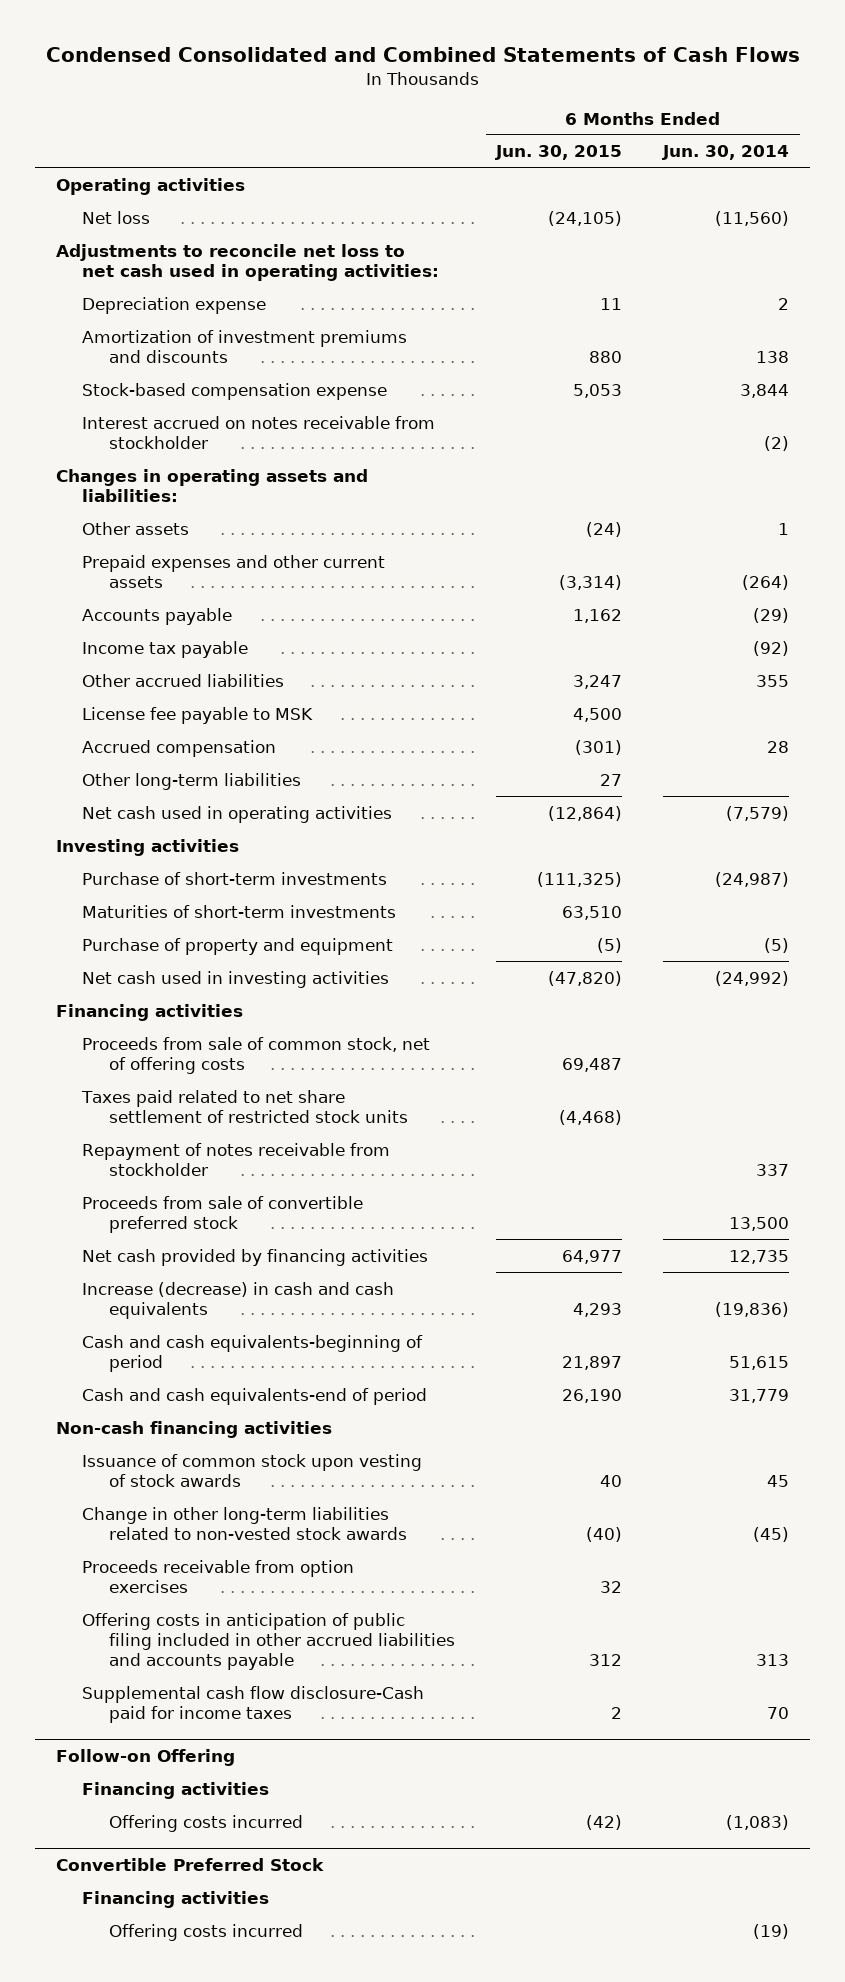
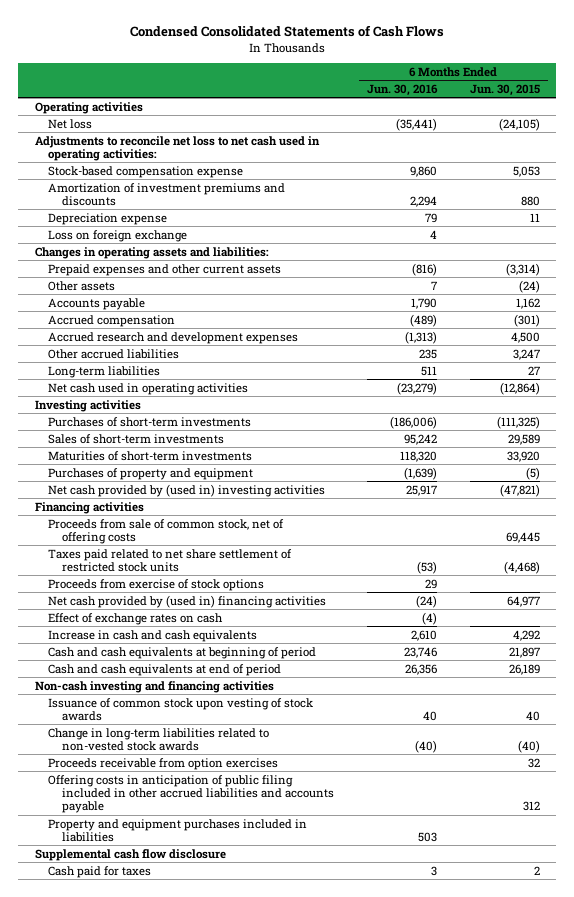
[45,46,800,62] Condensed Consolidated and Combined Statements of Cash Flows -> [130,25,445,38] Condensed Consolidated Statements of Cash Flows
[662,145,790,161] Jun. 30, 2014 -> none
none -> [367,83,439,96] Jun. 30, 2016
[82,415,436,449] Interest accrued on notes receivable from stockholder -> none
[82,329,408,363] Amortization of investment premiums and discounts -> [48,182,286,207] Amortization of investment premiums and discounts
[82,296,267,314] Depreciation expense -> [48,212,168,225] Depreciation expense
none -> [48,229,188,242] Loss on foreign exchange
[82,521,190,535] Other assets -> [48,280,116,291] Other assets
[82,640,249,658] Income tax payable -> none
[82,706,314,724] License fee payable to MSK -> none
none -> [48,331,299,344] Accrued research and development expenses
[82,673,285,687] Other accrued liabilities -> [48,348,180,359] Other accrued liabilities
[82,772,302,790] Other long-term liabilities -> [48,365,161,378] Long-term liabilities
[82,871,388,885] Purchase of short-term investments -> [48,416,252,427] Purchases of short-term investments
none -> [48,433,225,444] Sales of short-term investments
[561,905,622,920] 63,510 -> [506,450,540,462] 33,920
[82,937,394,955] Purchase of property and equipment -> [48,467,254,480] Purchases of property and equipment
[82,970,390,988] Net cash used in investing activities -> [48,483,326,497] Net cash provided by (used in) investing activities
[547,970,622,986] (47,820) -> [499,483,540,497] (47,821)
[561,1057,622,1072] 69,487 -> [505,532,540,544] 69,445
[82,1142,391,1176] Repayment of notes receivable from stockholder -> none
[82,1195,364,1233] Proceeds from sale of convertible preferred stock -> none
none -> [48,578,265,591] Proceeds from exercise of stock options
[82,1248,429,1266] Net cash provided by financing activities -> [48,594,327,608] Net cash provided by (used in) financing activities
none -> [48,612,224,625] Effect of exchange rates on cash
[82,1281,395,1319] Increase (decrease) in cash and cash equivalents -> [48,629,258,642] Increase in cash and cash equivalents
[572,1302,622,1317] 4,293 -> [512,629,540,641] 4,292
[82,1334,424,1372] Cash and cash equivalents-beginning of period -> [48,646,317,659] Cash and cash equivalents at beginning of period
[82,1387,428,1405] Cash and cash equivalents-end of period -> [48,663,282,676] Cash and cash equivalents at end of period
[561,1388,622,1403] 26,190 -> [508,663,540,675] 26,189
[55,1420,332,1438] Non-cash financing activities -> [34,680,274,693] Non-cash investing and financing activities
[82,1506,407,1540] Change in other long-term liabilities related to non-vested stock awards -> [48,727,270,752] Change in long-term liabilities related to non-vested stock awards
[55,1748,235,1766] Follow-on Offering -> none
[82,1781,270,1799] Financing activities -> none
[108,1814,303,1832] Offering costs incurred -> none
[55,1857,324,1871] Convertible Preferred Stock -> none
[82,1890,270,1908] Financing activities -> none
[108,1923,303,1941] Offering costs incurred -> none
none -> [48,818,308,843] Property and equipment purchases included in liabilities
none -> [34,848,226,861] Supplemental cash flow disclosure
[82,1685,425,1723] Supplemental cash flow disclosure-Cash paid for income taxes -> [48,865,152,878] Cash paid for taxes

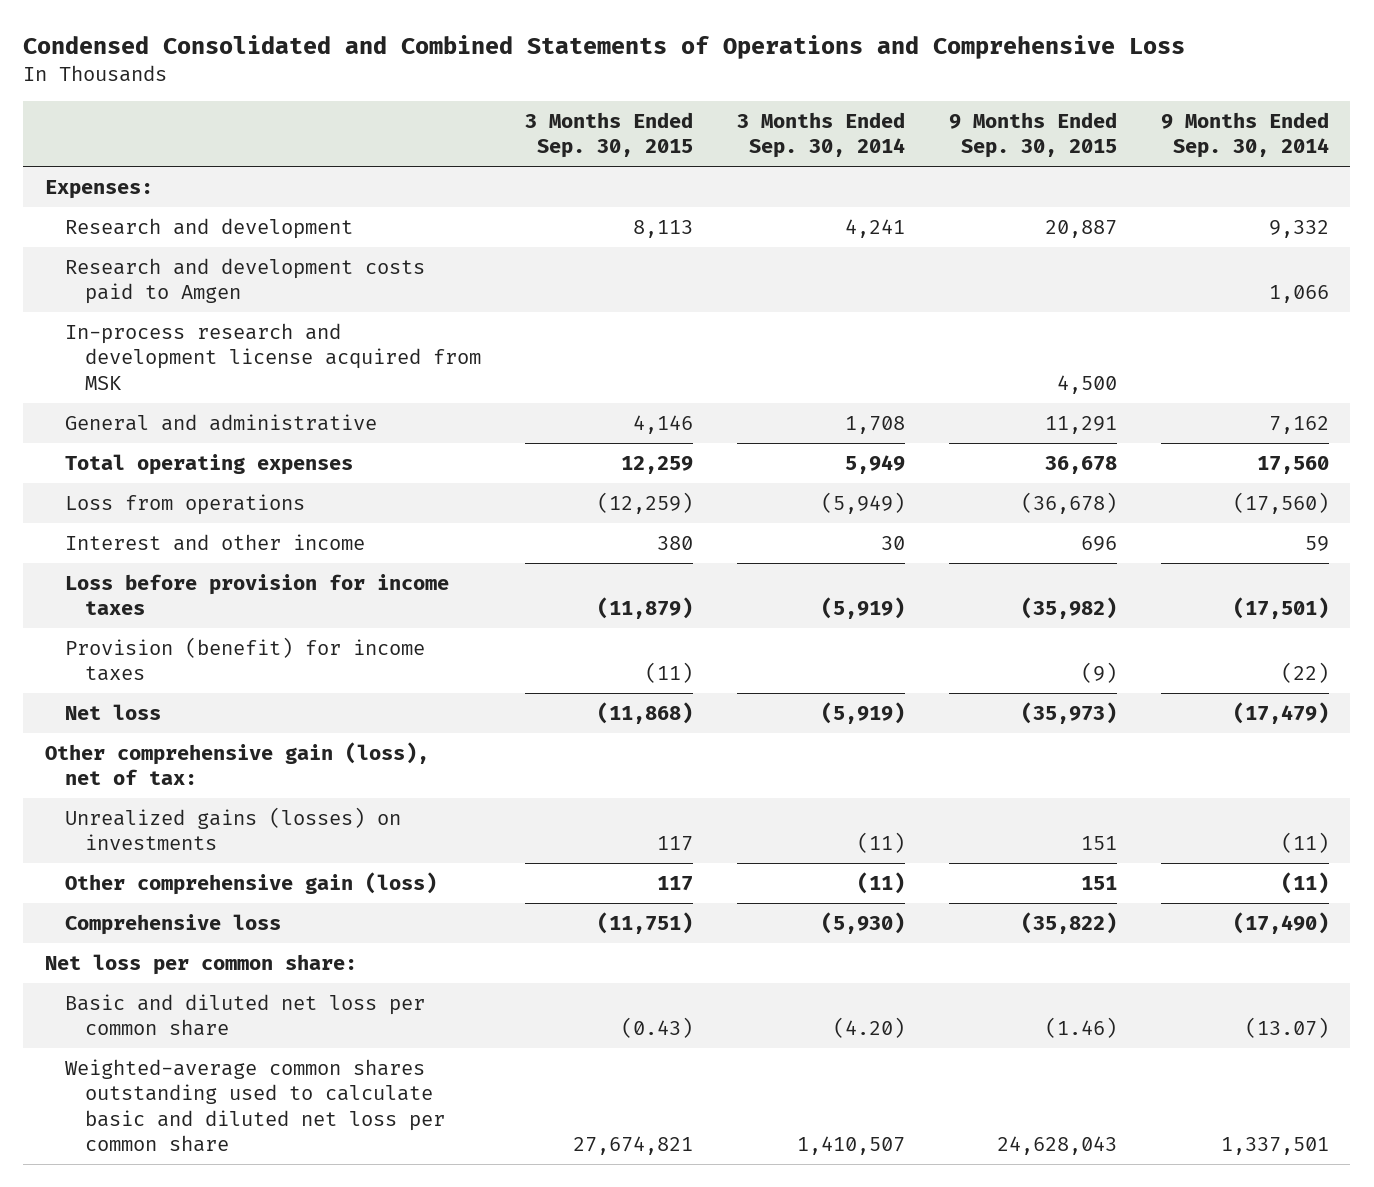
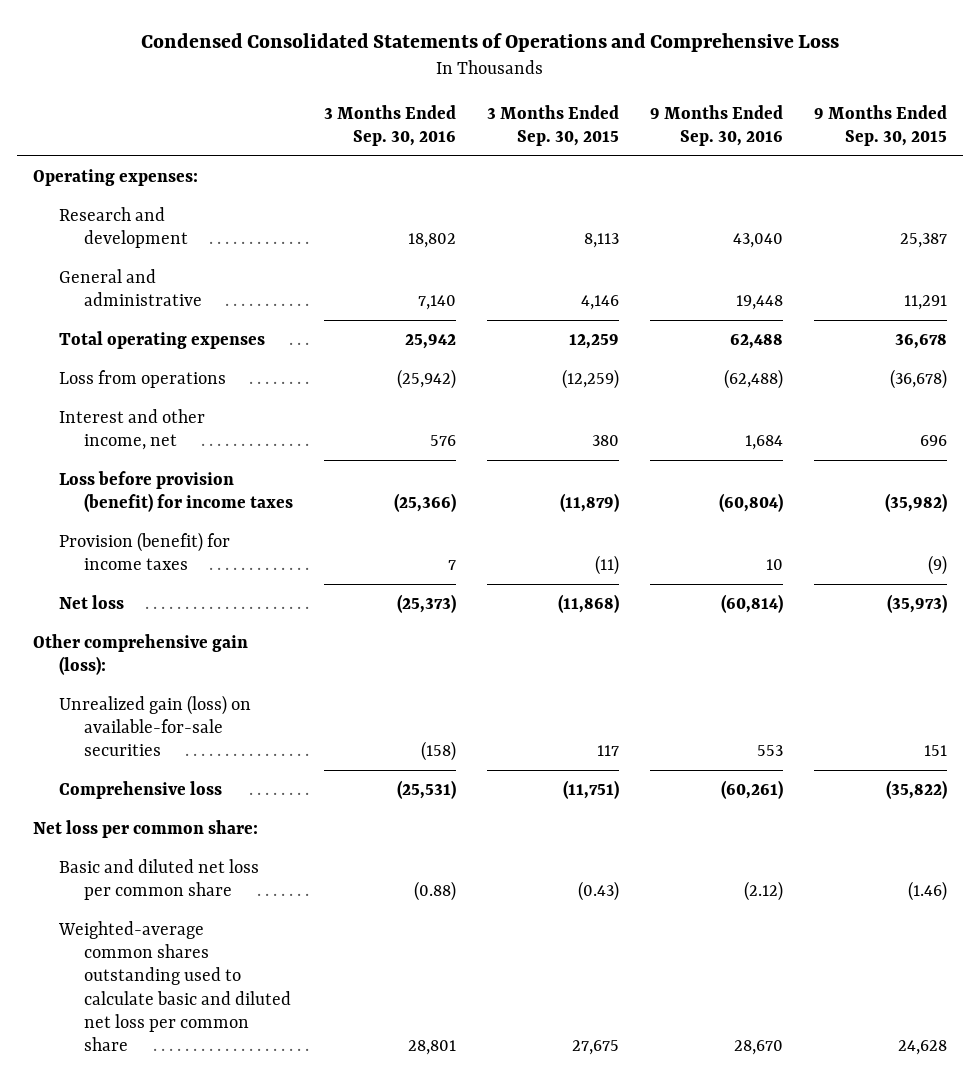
[23,35,1186,60] Condensed Consolidated and Combined Statements of Operations and Comprehensive Loss -> [141,32,840,52] Condensed Consolidated Statements of Operations and Comprehensive Loss
[736,111,905,159] 3 Months Ended Sep. 30, 2014 -> none
[1160,111,1329,159] 9 Months Ended Sep. 30, 2014 -> none
none -> [324,105,457,147] 3 Months Ended Sep. 30, 2016
none -> [650,105,784,147] 9 Months Ended Sep. 30, 2016
[65,257,426,305] Research and development costs paid to Amgen -> none
[65,322,482,390] In-process research and development license acquired from MSK -> none
[45,179,154,199] Expenses: -> [32,168,198,186] Operating expenses:
[1044,219,1117,238] 20,887 -> [900,233,948,249] 25,387
[65,533,366,551] Interest and other income -> [58,408,205,451] Interest and other income, net
[65,573,450,616] Loss before provision for income taxes -> [58,470,294,513] Loss before provision (benefit) for income taxes
[65,871,438,895] Other comprehensive gain (loss) -> none
[45,741,430,786] Other comprehensive gain (loss), net of tax: -> [32,633,248,676] Other comprehensive gain (loss):
[65,806,402,851] Unrealized gains (losses) on investments -> [58,694,251,757] Unrealized gain (loss) on available-for-sale securities
[573,1136,694,1156] 27,674,821 -> [572,1040,620,1056] 27,675
[996,1136,1117,1156] 24,628,043 -> [898,1040,948,1056] 24,628

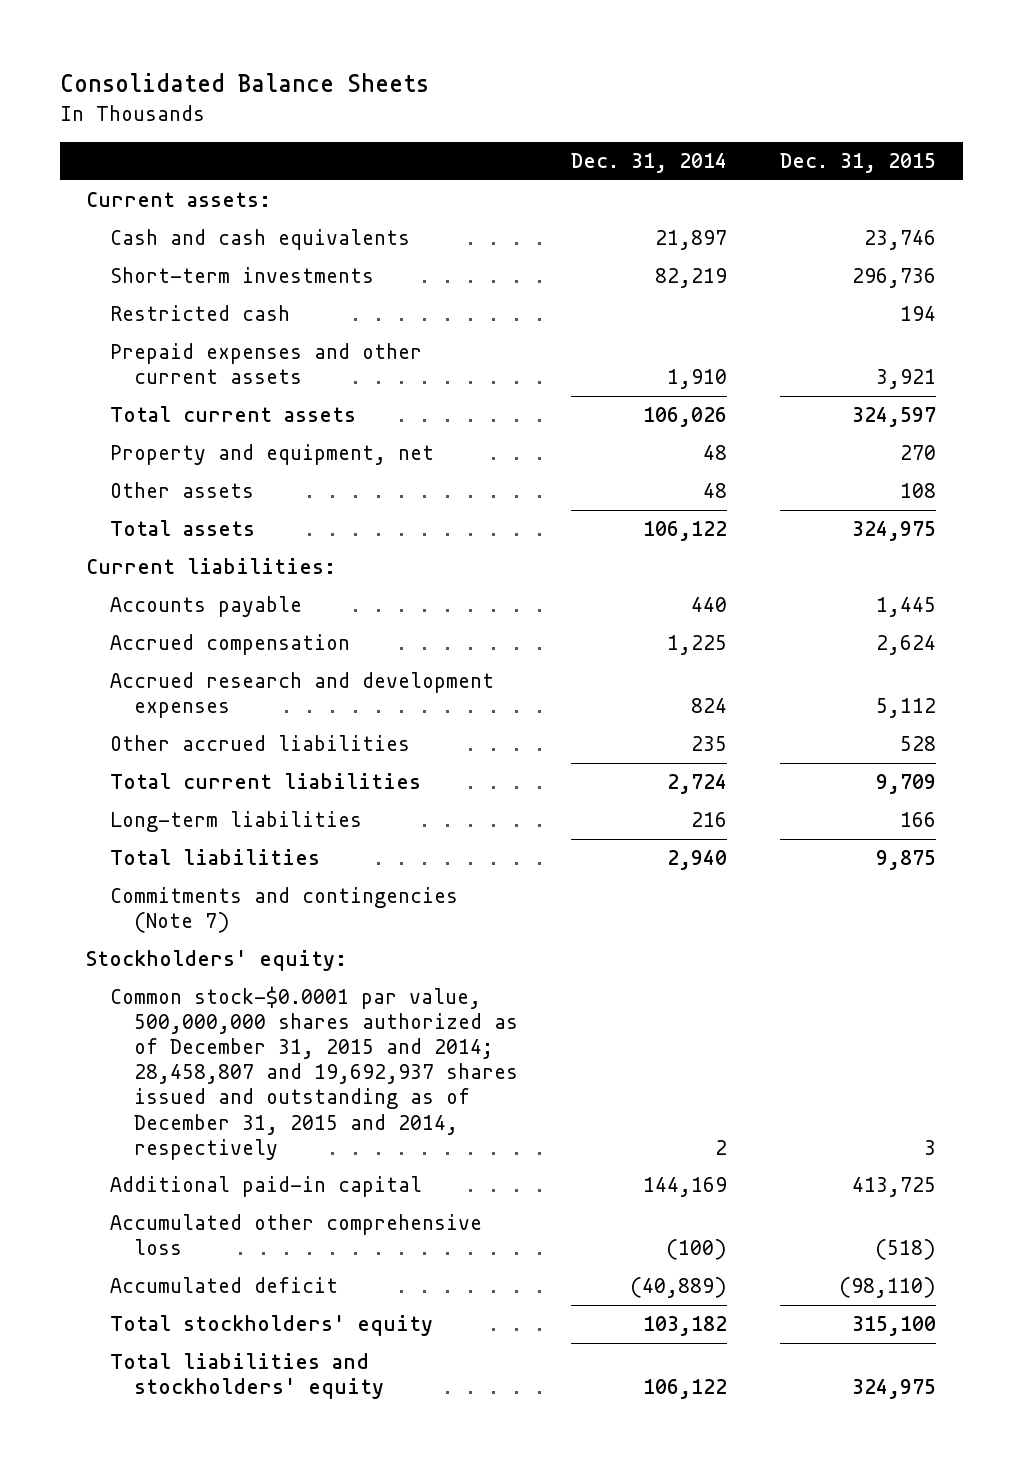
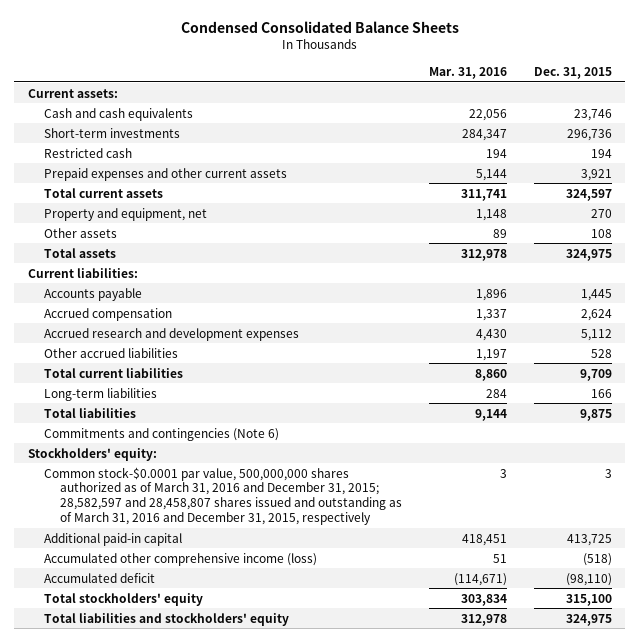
[59,73,429,93] Consolidated Balance Sheets -> [180,21,459,34] Condensed Consolidated Balance Sheets
[571,152,728,173] Dec. 31, 2014 -> none
none -> [429,67,508,80] Mar. 31, 2016
[110,887,459,934] Commitments and contingencies (Note 7) -> [44,427,280,441] Commitments and contingencies (Note 6)
[110,986,518,1160] Common stock-$0.0001 par value, 500,000,000 shares authorized as of December 31, 2015 and 2014; 28,458,807 and 19,692,937 shares issued and outstanding as of December 31, 2015 and 2014, respectively -> [44,466,403,525] Common stock-$0.0001 par value, 500,000,000 shares authorized as of March 31, 2016 and December 31, 2015; 28,582,597 and 28,458,807 shares issued and outstanding as of March 31, 2016 and December 31, 2015, respectively
[110,1214,483,1256] Accumulated other comprehensive loss -> [44,552,318,566] Accumulated other comprehensive income (loss)

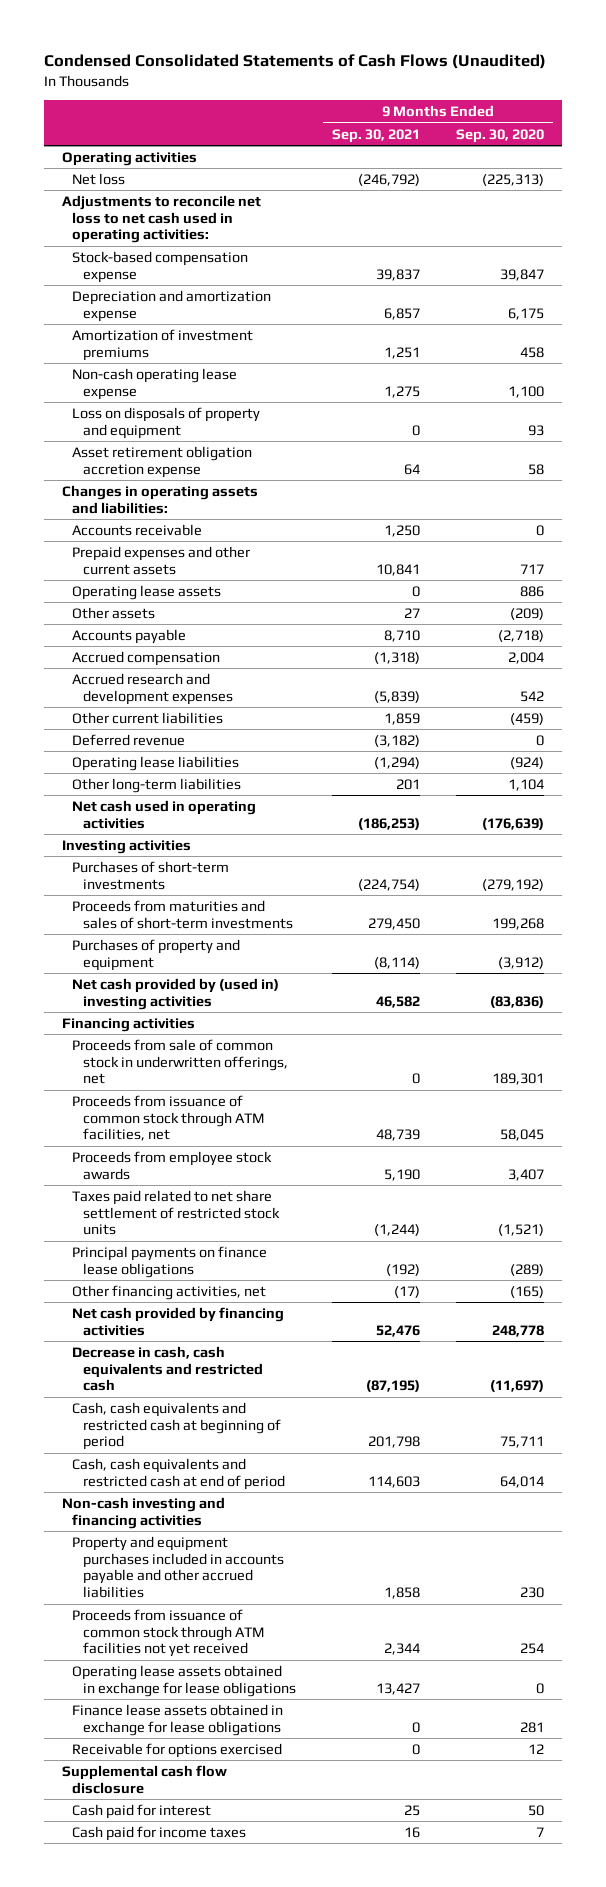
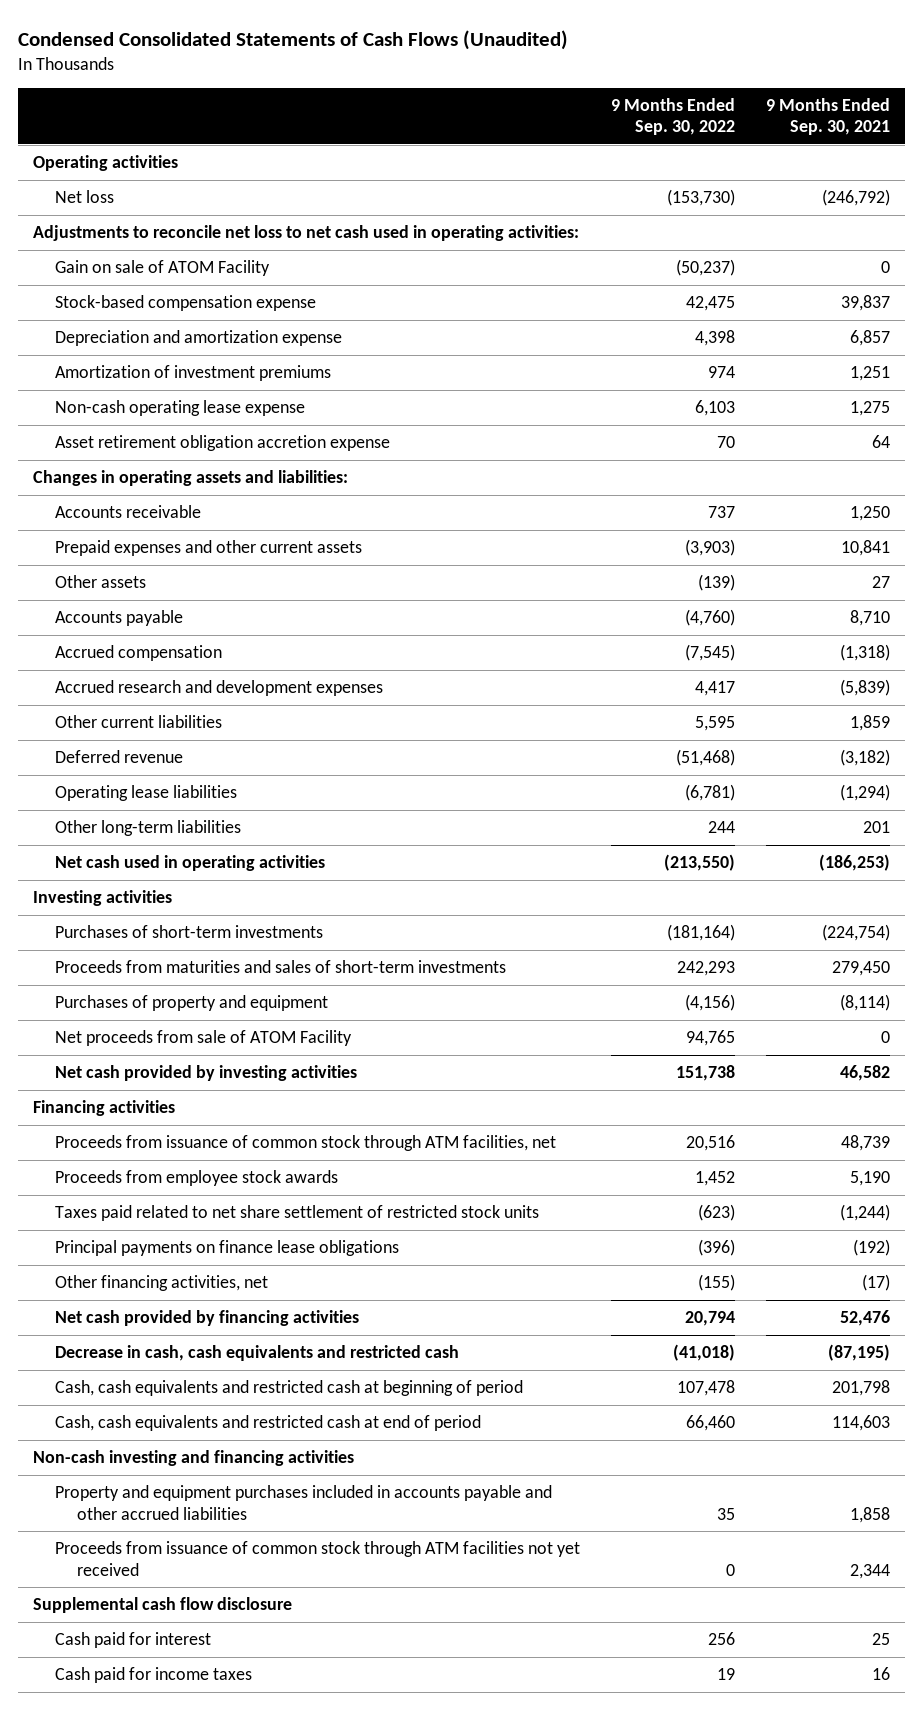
[455,128,544,143] Sep. 30, 2020 -> none
none -> [610,97,735,136] 9 Months Ended Sep. 30, 2022
none -> [55,260,271,277] Gain on sale of ATOM Facility
[72,406,261,439] Loss on disposals of property and equipment -> none
[72,584,222,600] Operating lease assets -> none
none -> [55,1030,353,1047] Net proceeds from sale of ATOM Facility
[72,977,280,1010] Net cash provided by (used in) investing activities -> [55,1065,358,1082] Net cash provided by investing activities
[72,1038,288,1085] Proceeds from sale of common stock in underwritten offerings, net -> none
[72,1664,296,1697] Operating lease assets obtained in exchange for lease obligations -> none
[72,1703,284,1736] Finance lease assets obtained in exchange for lease obligations -> none
[72,1742,283,1758] Receivable for options exercised -> none

